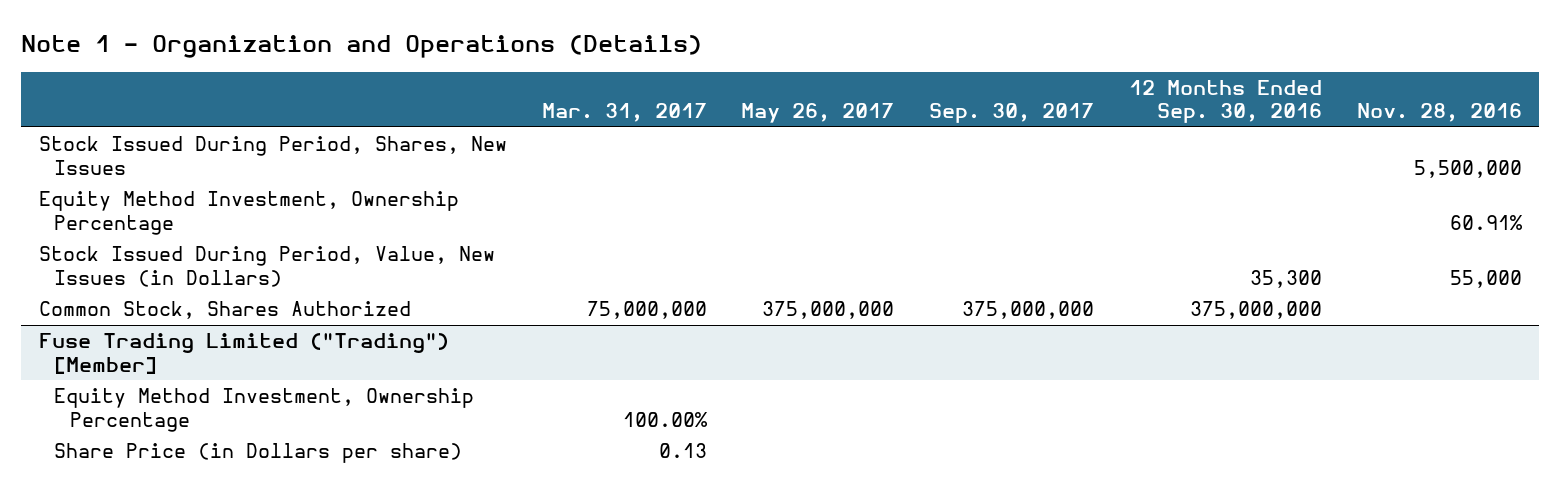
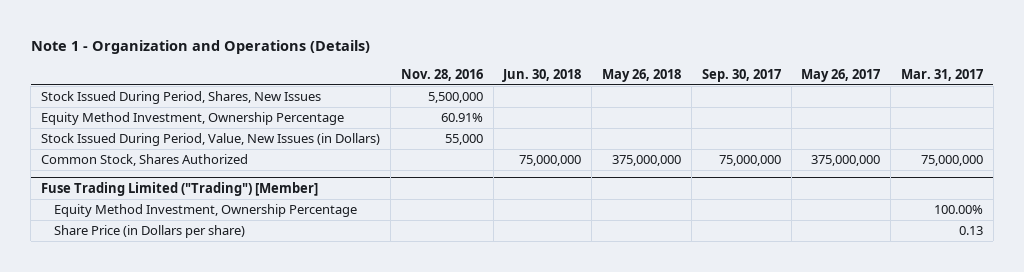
[1129,79,1323,124] 12 Months Ended Sep. 30, 2016 -> none
none -> [502,68,582,82] Jun. 30, 2018
none -> [602,68,682,82] May 26, 2018
[962,301,1095,320] 375,000,000 -> [718,155,781,167] 75,000,000

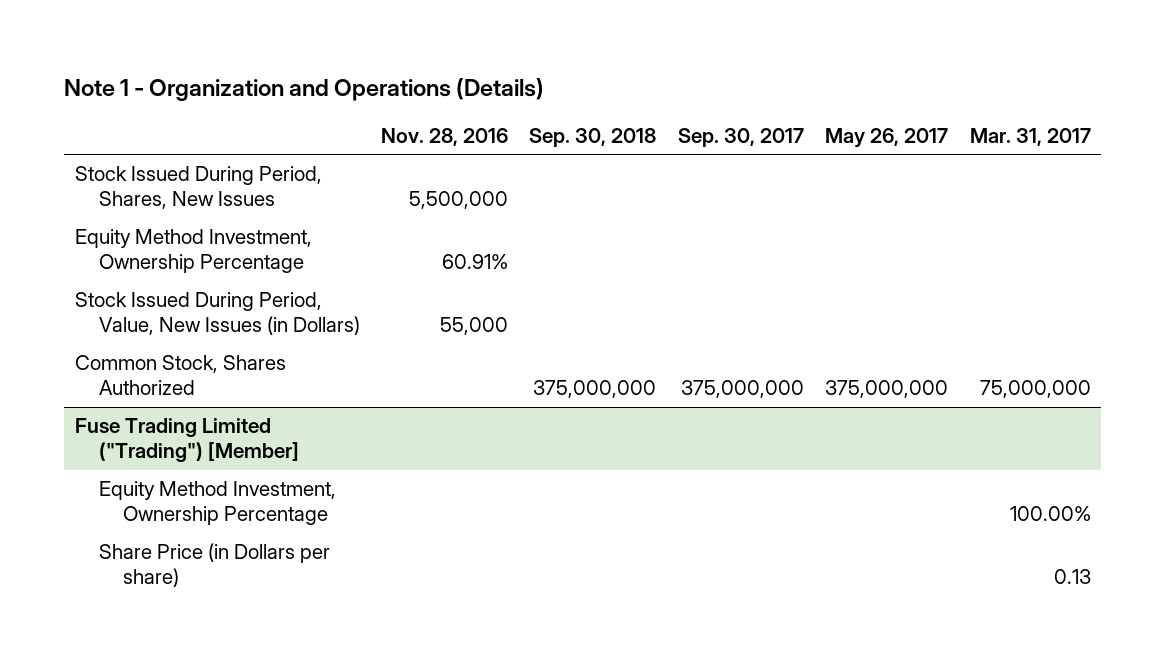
[502,68,582,82] Jun. 30, 2018 -> none
[602,68,682,82] May 26, 2018 -> none
none -> [529,127,657,147] Sep. 30, 2018
[718,155,781,167] 75,000,000 -> [680,380,804,399] 375,000,000

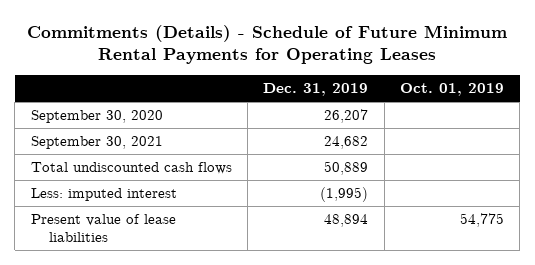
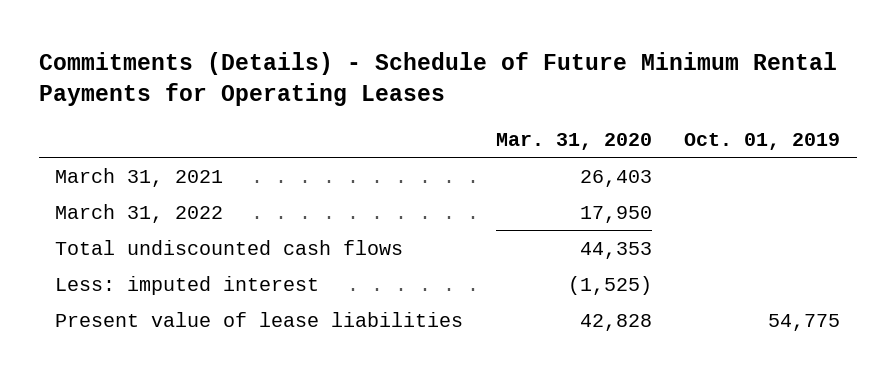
[263,83,369,97] Dec. 31, 2019 -> none
none -> [495,132,652,150] Mar. 31, 2020
[30,110,163,124] September 30, 2020 -> [54,167,223,187] March 31, 2021
[30,136,163,150] September 30, 2021 -> [54,203,223,223] March 31, 2022

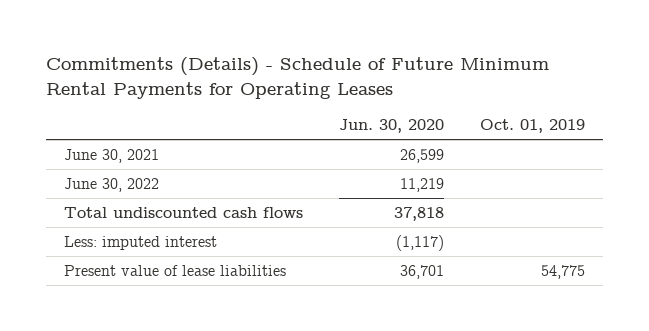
[495,132,652,150] Mar. 31, 2020 -> none
none -> [339,119,445,134] Jun. 30, 2020
[54,167,223,187] March 31, 2021 -> [64,148,160,163] June 30, 2021
[54,203,223,223] March 31, 2022 -> [64,177,160,192] June 30, 2022

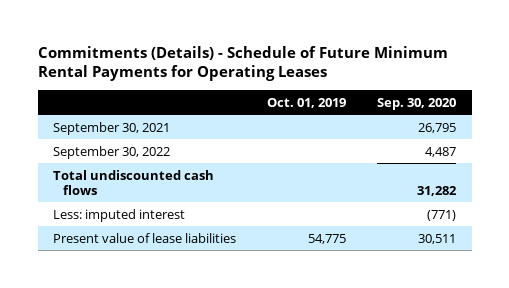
[339,119,445,134] Jun. 30, 2020 -> none
none -> [377,97,457,110] Sep. 30, 2020
[64,148,160,163] June 30, 2021 -> [53,121,171,135] September 30, 2021
[64,177,160,192] June 30, 2022 -> [53,145,171,159] September 30, 2022

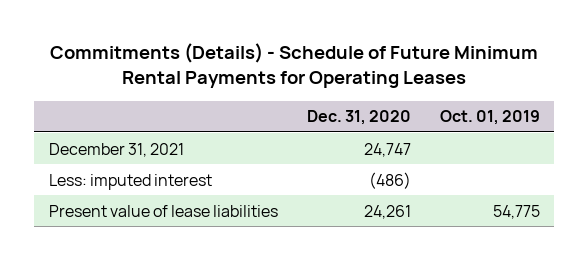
[377,97,457,110] Sep. 30, 2020 -> none
none -> [306,110,411,126] Dec. 31, 2020
[53,145,171,159] September 30, 2022 -> none
[53,169,215,195] Total undiscounted cash flows -> none
[53,121,171,135] September 30, 2021 -> [48,142,184,157] December 31, 2021

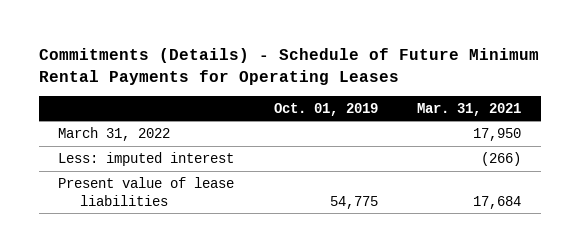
[306,110,411,126] Dec. 31, 2020 -> none
none -> [416,102,521,116] Mar. 31, 2021
[48,142,184,157] December 31, 2021 -> [58,126,171,141] March 31, 2022

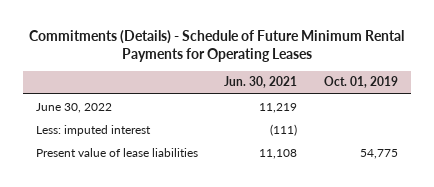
[416,102,521,116] Mar. 31, 2021 -> none
none -> [224,76,298,89] Jun. 30, 2021
[58,126,171,141] March 31, 2022 -> [35,102,112,113] June 30, 2022

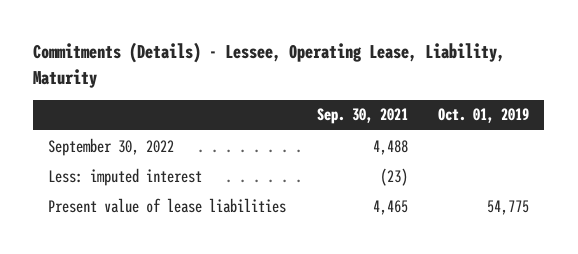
[28,29,404,62] Commitments (Details) - Schedule of Future Minimum Rental Payments for Operating Leases -> [33,42,506,88] Commitments (Details) - Lessee, Operating Lease, Liability, Maturity
[224,76,298,89] Jun. 30, 2021 -> none
none -> [316,108,408,125] Sep. 30, 2021
[35,102,112,113] June 30, 2022 -> [48,137,175,156] September 30, 2022

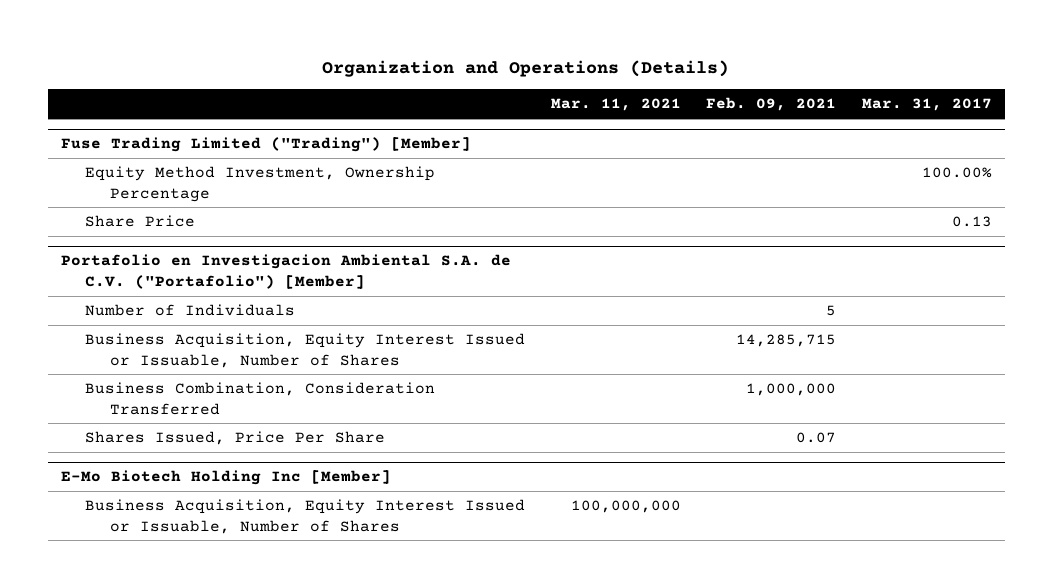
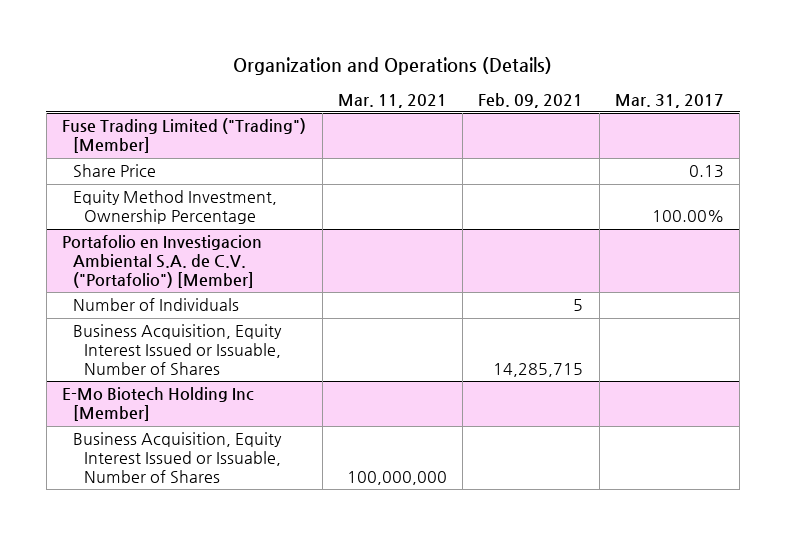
[85,166,436,202] Equity Method Investment, Ownership Percentage -> [73,190,278,225] Equity Method Investment, Ownership Percentage
[85,382,436,415] Business Combination, Consideration Transferred -> none
[85,431,386,446] Shares Issued, Price Per Share -> none

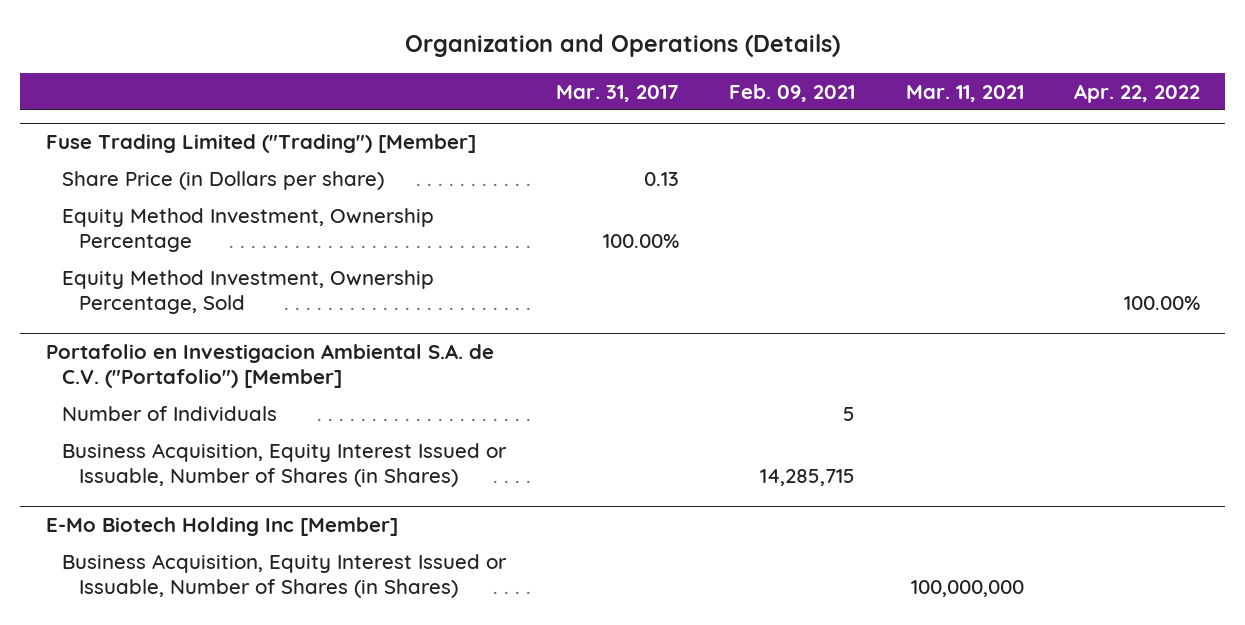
none -> [1073,83,1200,103] Apr. 22, 2022
[73,164,157,178] Share Price -> [62,170,385,190] Share Price (in Dollars per share)
none -> [62,269,435,314] Equity Method Investment, Ownership Percentage, Sold
[73,324,283,375] Business Acquisition, Equity Interest Issued or Issuable, Number of Shares -> [62,442,508,487] Business Acquisition, Equity Interest Issued or Issuable, Number of Shares (in Shares)
[73,432,283,483] Business Acquisition, Equity Interest Issued or Issuable, Number of Shares -> [62,553,508,598] Business Acquisition, Equity Interest Issued or Issuable, Number of Shares (in Shares)

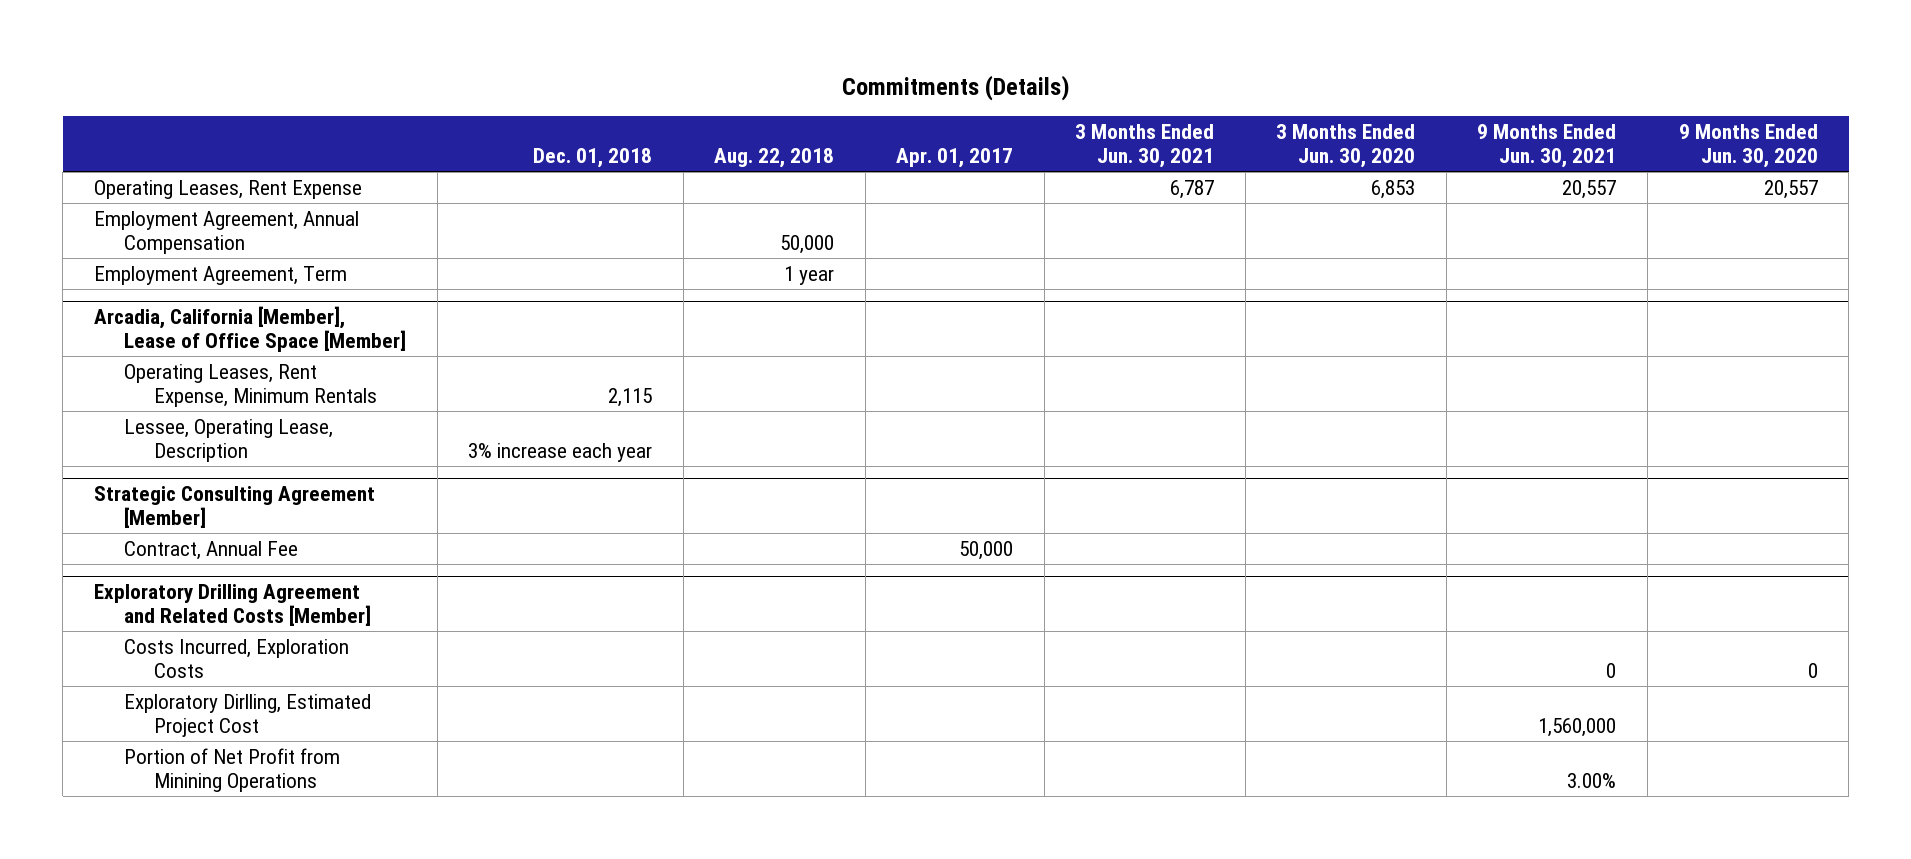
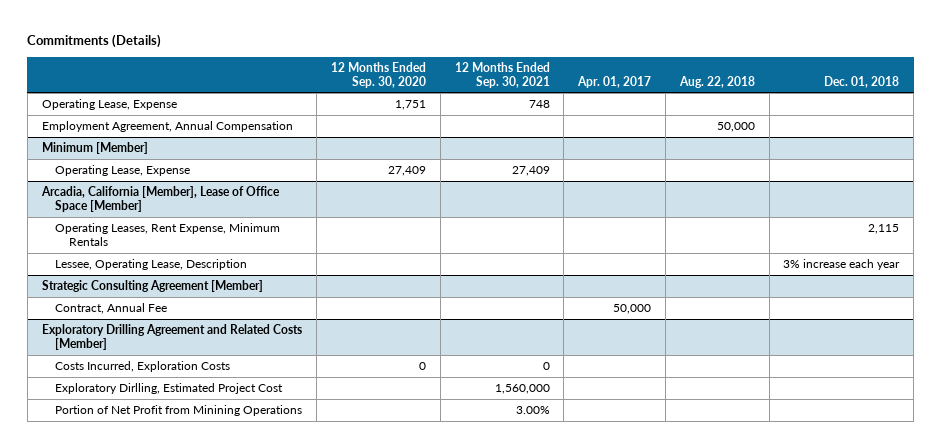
[1075,123,1215,169] 3 Months Ended Jun. 30, 2021 -> none
[1276,123,1416,169] 3 Months Ended Jun. 30, 2020 -> none
[1477,123,1617,169] 9 Months Ended Jun. 30, 2021 -> none
[1678,123,1818,169] 9 Months Ended Jun. 30, 2020 -> none
none -> [331,61,427,88] 12 Months Ended Sep. 30, 2020
none -> [454,61,550,88] 12 Months Ended Sep. 30, 2021
[93,179,362,199] Operating Leases, Rent Expense -> none
none -> [41,99,177,111] Operating Lease, Expense
[93,265,347,285] Employment Agreement, Term -> none
none -> [41,142,148,155] Minimum [Member]
none -> [55,165,191,177] Operating Lease, Expense

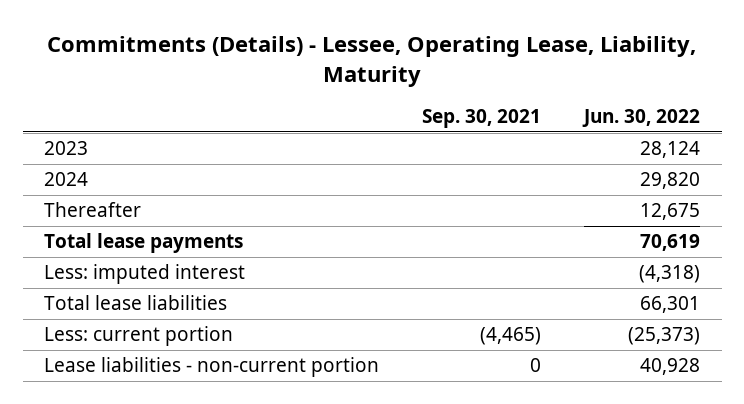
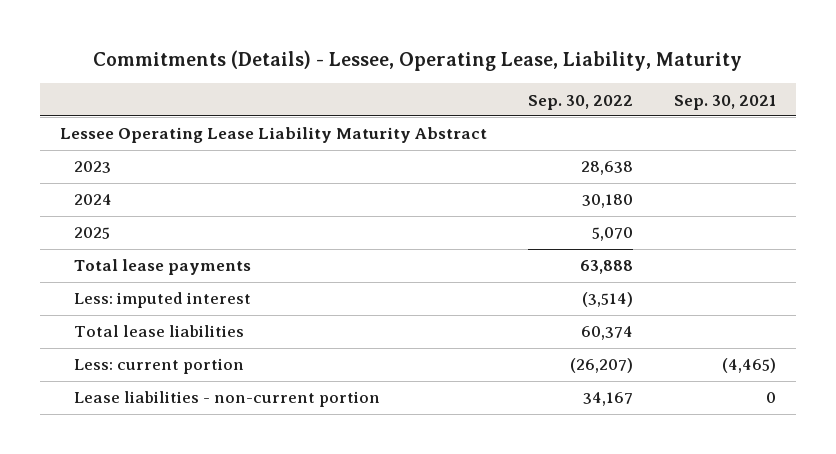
[582,109,701,128] Jun. 30, 2022 -> none
none -> [528,94,634,110] Sep. 30, 2022
none -> [60,127,488,144] Lessee Operating Lease Liability Maturity Abstract
[44,202,142,218] Thereafter -> [74,227,111,240] 2025

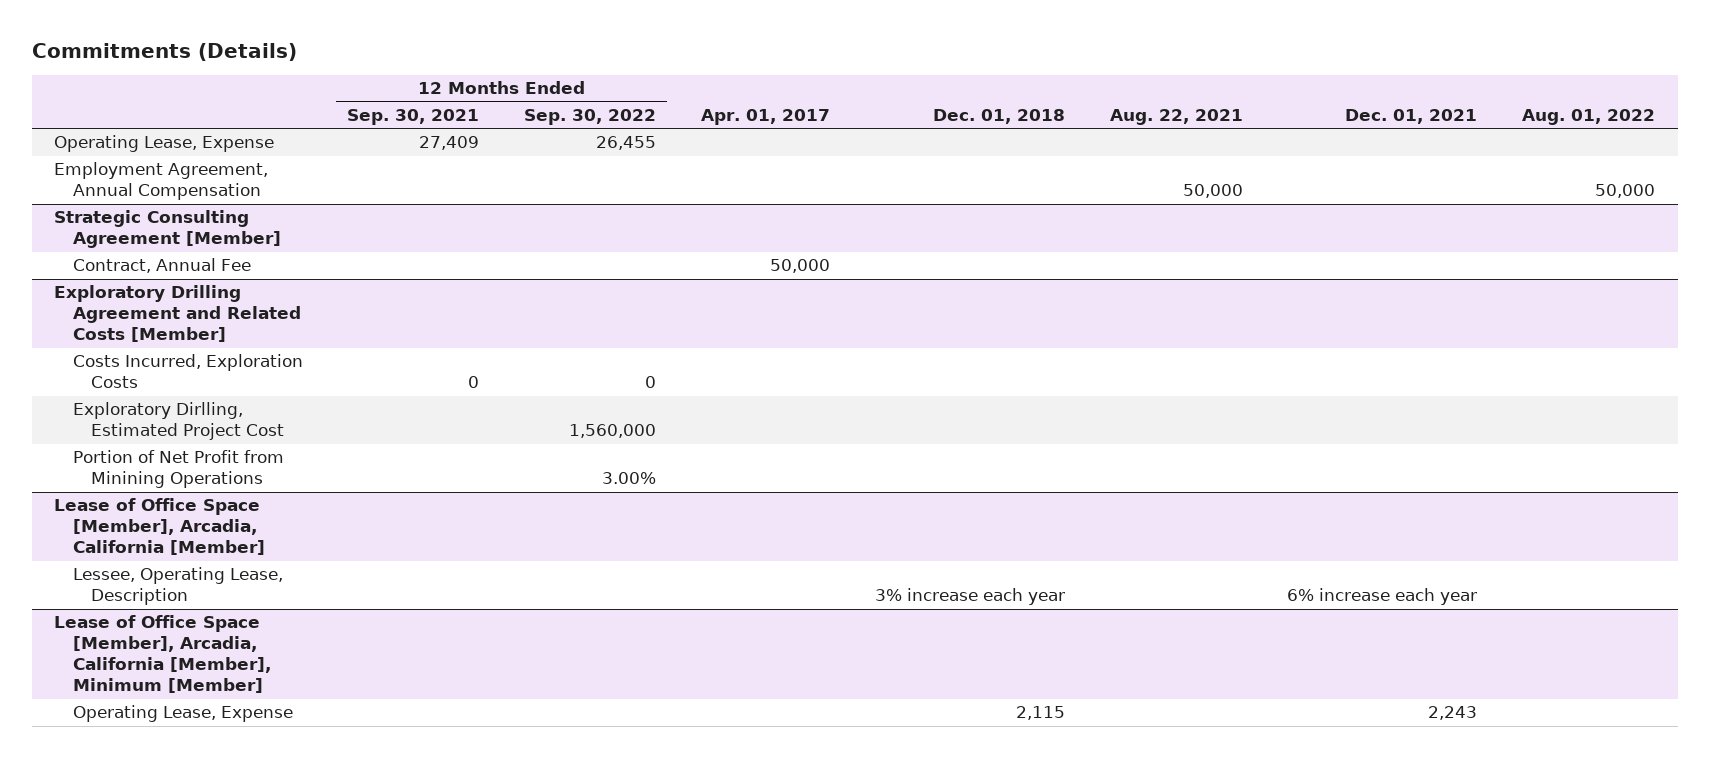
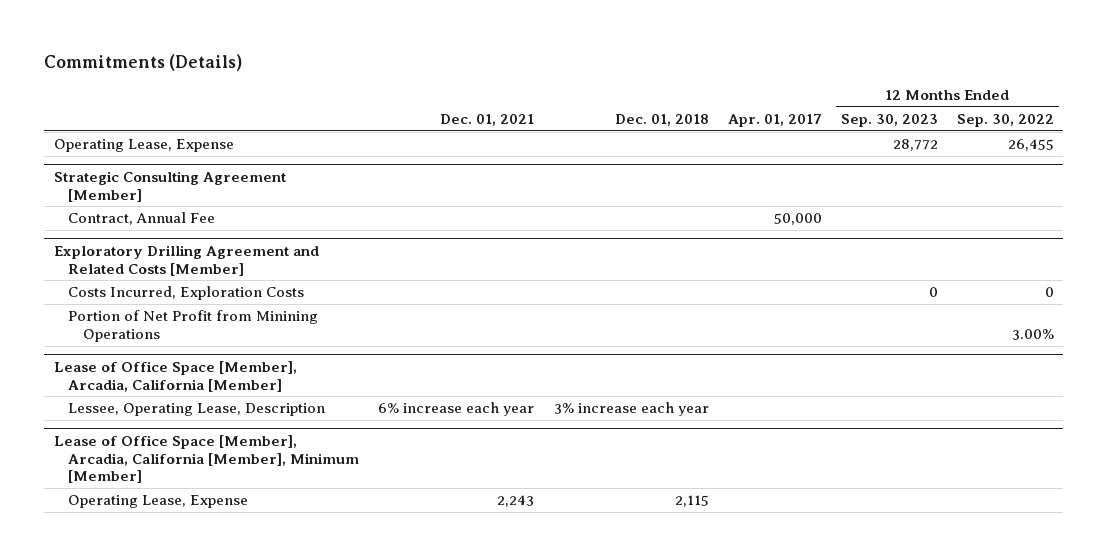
[347,108,480,125] Sep. 30, 2021 -> none
[1109,108,1243,125] Aug. 22, 2021 -> none
[1522,108,1656,125] Aug. 01, 2022 -> none
none -> [840,113,938,127] Sep. 30, 2023
[54,162,269,201] Employment Agreement, Annual Compensation -> none
[72,402,284,441] Exploratory Dirlling, Estimated Project Cost -> none

